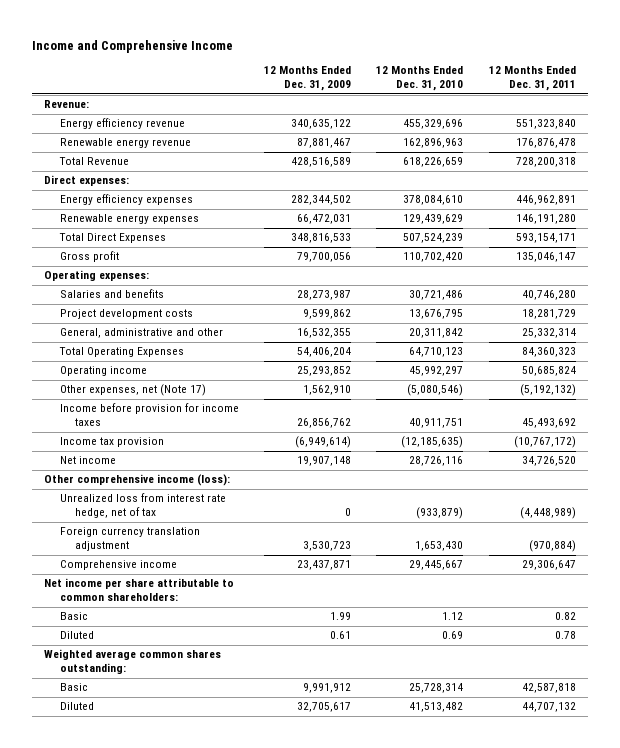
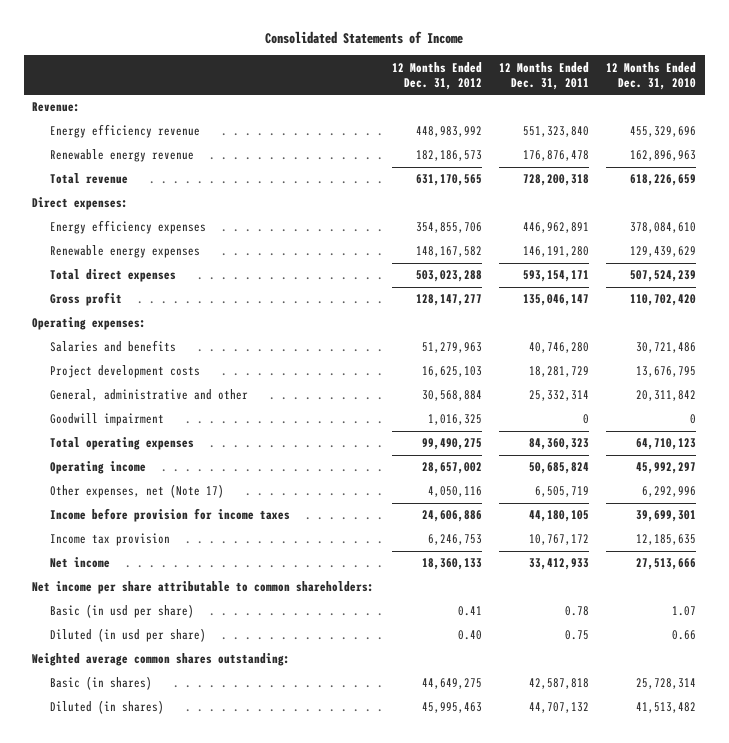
[31,39,233,53] Income and Comprehensive Income -> [265,31,464,45] Consolidated Statements of Income
[264,66,352,92] 12 Months Ended Dec. 31, 2009 -> none
none -> [391,61,482,90] 12 Months Ended Dec. 31, 2012
[58,157,129,166] Total Revenue -> [49,173,128,185] Total revenue
[58,233,166,244] Total Direct Expenses -> [49,269,176,283] Total direct expenses
none -> [49,413,164,427] Goodwill impairment
[58,347,184,358] Total Operating Expenses -> [49,437,194,451] Total operating expenses
[44,474,231,487] Other comprehensive income (loss): -> none
[59,493,226,519] Unrealized loss from interest rate hedge, net of tax -> none
[59,527,200,552] Foreign currency translation adjustment -> none
[59,560,177,571] Comprehensive income -> none
[407,384,464,397] (5,080,546) -> [642,486,697,498] 6,292,996
[519,384,576,397] (5,192,132) -> [535,486,590,498] 6,505,719
[409,418,464,429] 40,911,751 -> [636,510,697,523] 39,699,301
[521,418,576,429] 45,493,692 -> [529,510,590,523] 44,180,105
[401,436,464,449] (12,185,635) -> [636,534,697,546] 12,185,635
[513,436,576,449] (10,767,172) -> [529,534,590,546] 10,767,172
[409,456,464,467] 28,726,116 -> [636,558,697,571] 27,513,666
[521,456,576,467] 34,726,520 -> [529,558,590,571] 33,412,933
[59,612,88,621] Basic -> [49,604,194,619] Basic (in usd per share)
[442,612,464,621] 1.12 -> [672,606,697,617] 1.07
[554,612,576,621] 0.82 -> [565,606,590,617] 0.78
[59,631,94,640] Diluted -> [49,628,206,643] Diluted (in usd per share)
[442,631,464,640] 0.69 -> [672,630,697,641] 0.66
[554,631,576,640] 0.78 -> [565,630,590,641] 0.75
[59,683,88,692] Basic -> [49,676,152,691] Basic (in shares)
[59,702,94,711] Diluted -> [49,700,164,715] Diluted (in shares)

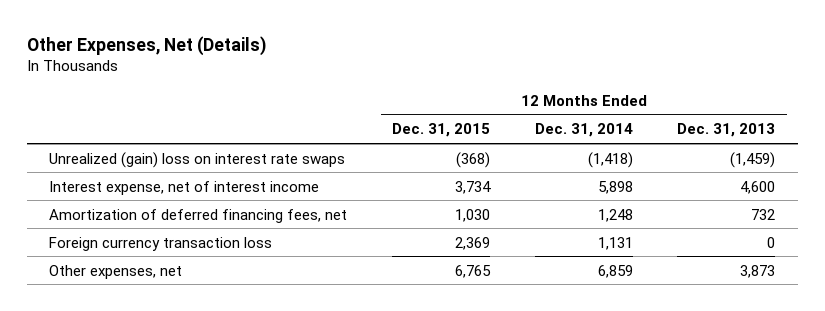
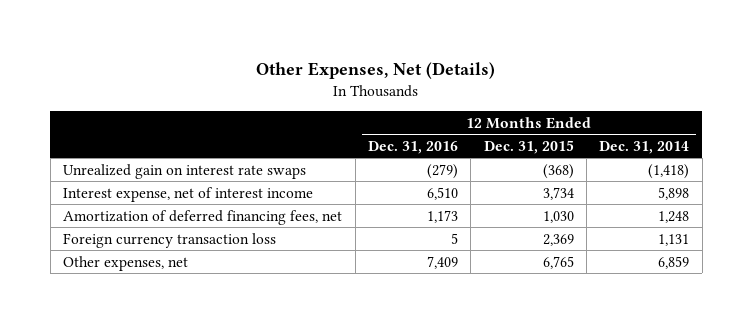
[677,123,776,138] Dec. 31, 2013 -> none
none -> [367,140,458,154] Dec. 31, 2016
[49,151,346,168] Unrealized (gain) loss on interest rate swaps -> [63,163,307,179] Unrealized gain on interest rate swaps

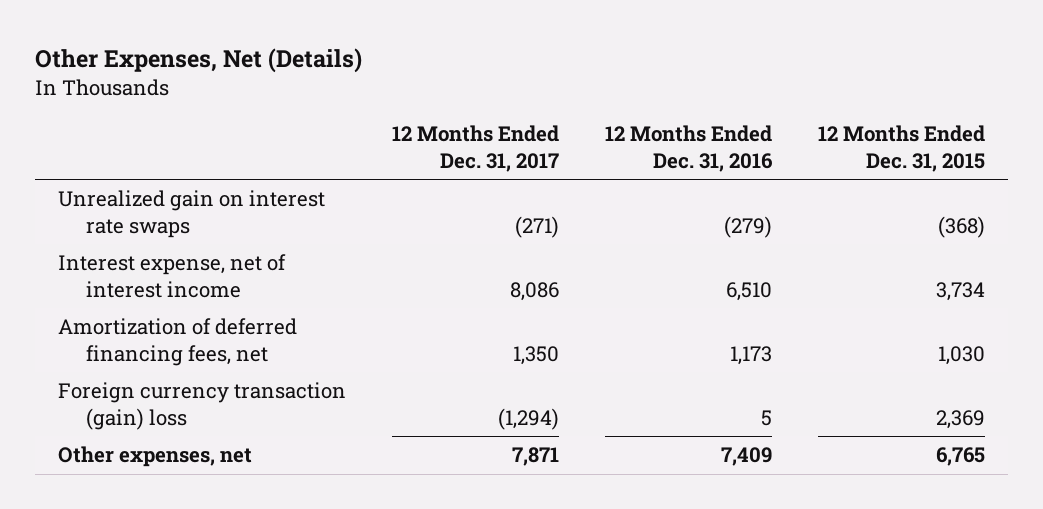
[599,140,690,154] Dec. 31, 2014 -> none
none -> [391,125,559,172] 12 Months Ended Dec. 31, 2017
[63,232,277,248] Foreign currency transaction loss -> [57,382,346,430] Foreign currency transaction (gain) loss

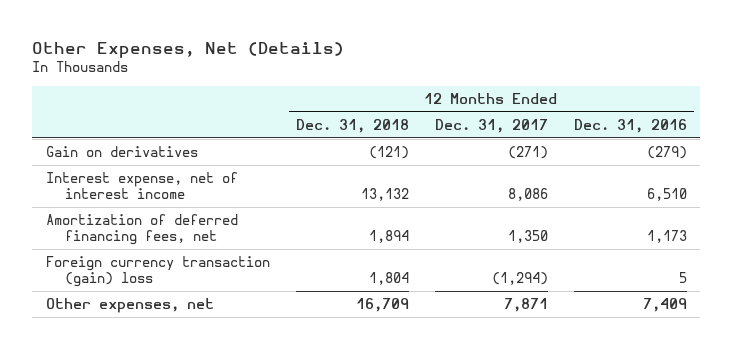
[817,125,985,172] 12 Months Ended Dec. 31, 2015 -> none
none -> [295,118,409,133] Dec. 31, 2018
[57,190,325,238] Unrealized gain on interest rate swaps -> [45,146,198,158] Gain on derivatives

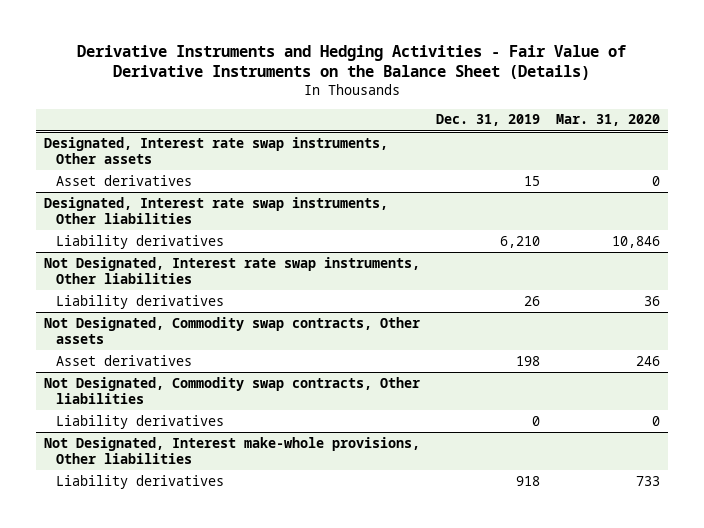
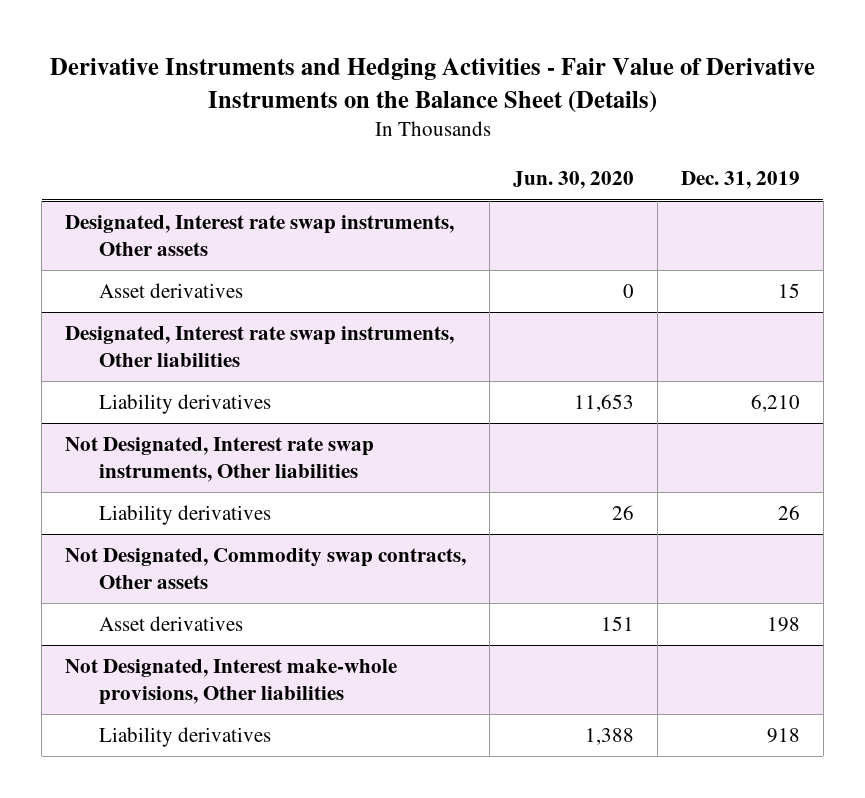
[556,114,661,127] Mar. 31, 2020 -> none
none -> [513,171,635,190] Jun. 30, 2020
[43,376,420,404] Not Designated, Commodity swap contracts, Other liabilities -> none
[56,414,225,429] Liability derivatives -> none

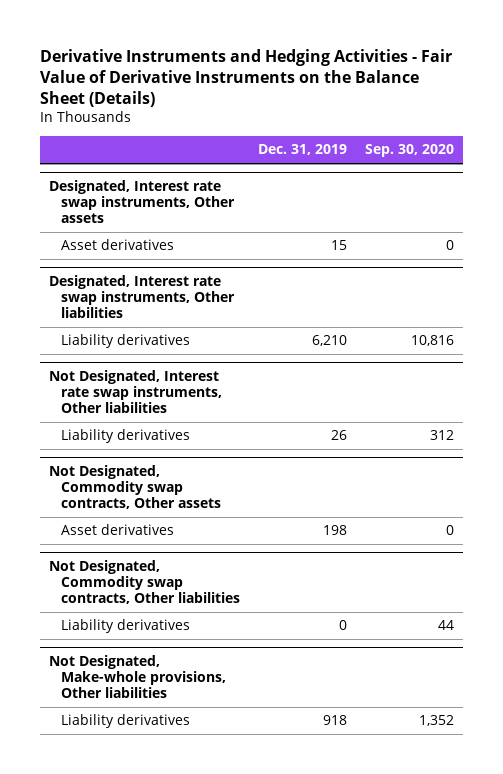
[513,171,635,190] Jun. 30, 2020 -> none
none -> [364,144,454,158] Sep. 30, 2020
none -> [49,559,241,605] Not Designated, Commodity swap contracts, Other liabilities
none -> [61,619,191,634] Liability derivatives
[65,659,398,705] Not Designated, Interest make-whole provisions, Other liabilities -> [49,654,227,699] Not Designated, Make-whole provisions, Other liabilities

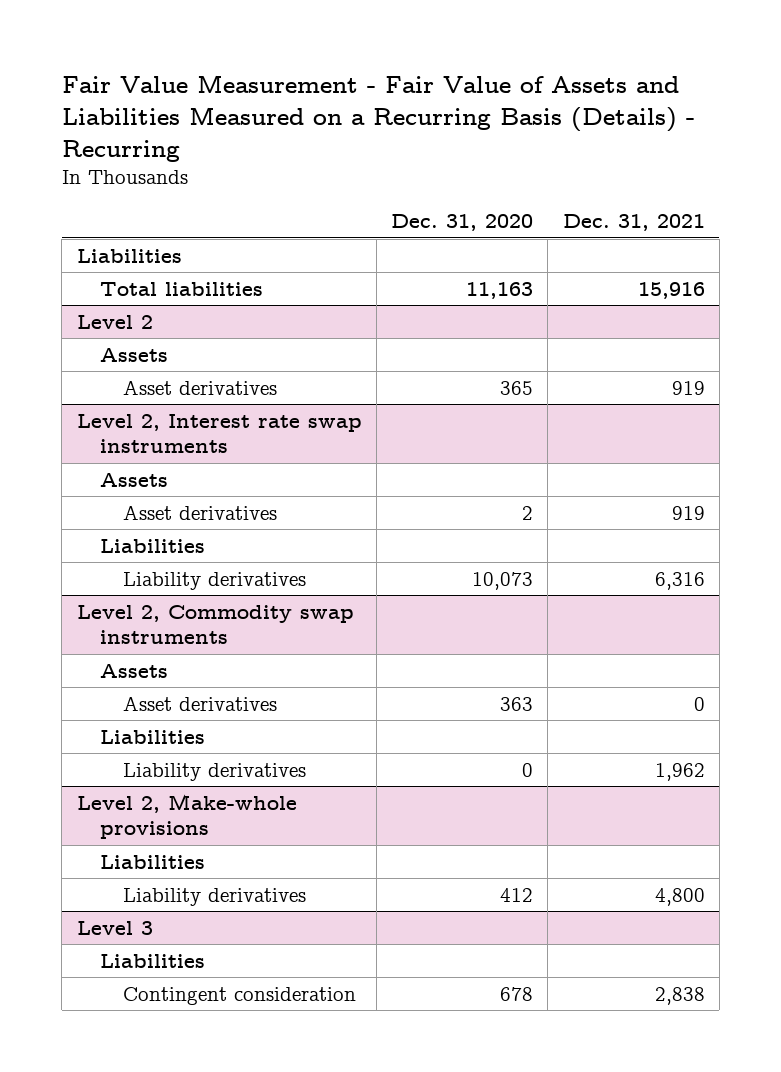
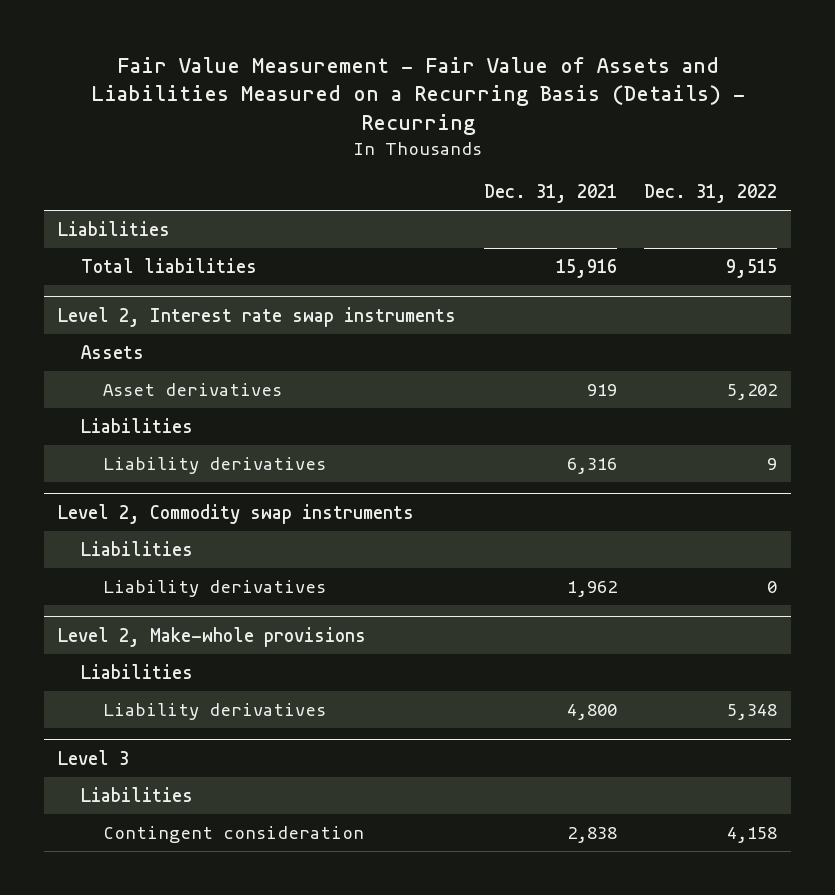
[391,213,534,231] Dec. 31, 2020 -> none
none -> [644,183,778,203] Dec. 31, 2022
[76,314,153,329] Level 2 -> none
[100,347,169,362] Assets -> none
[123,379,278,395] Asset derivatives -> none
[100,663,169,678] Assets -> none
[123,695,278,711] Asset derivatives -> none

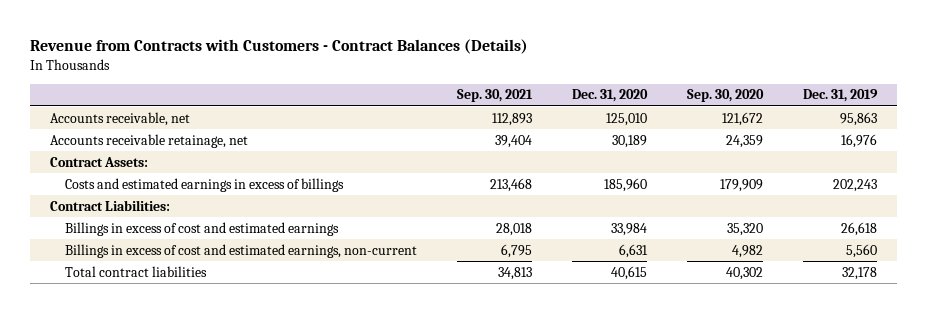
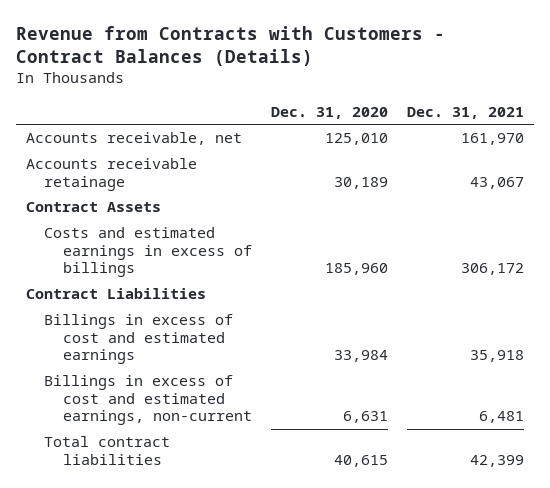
[456,89,533,103] Sep. 30, 2021 -> none
[686,89,764,103] Sep. 30, 2020 -> none
[802,89,878,103] Dec. 31, 2019 -> none
none -> [407,106,525,119] Dec. 31, 2021
[49,133,248,148] Accounts receivable retainage, net -> [25,158,197,191] Accounts receivable retainage
[49,156,148,167] Contract Assets: -> [25,202,161,213] Contract Assets
[49,199,170,211] Contract Liabilities: -> [25,288,206,300] Contract Liabilities

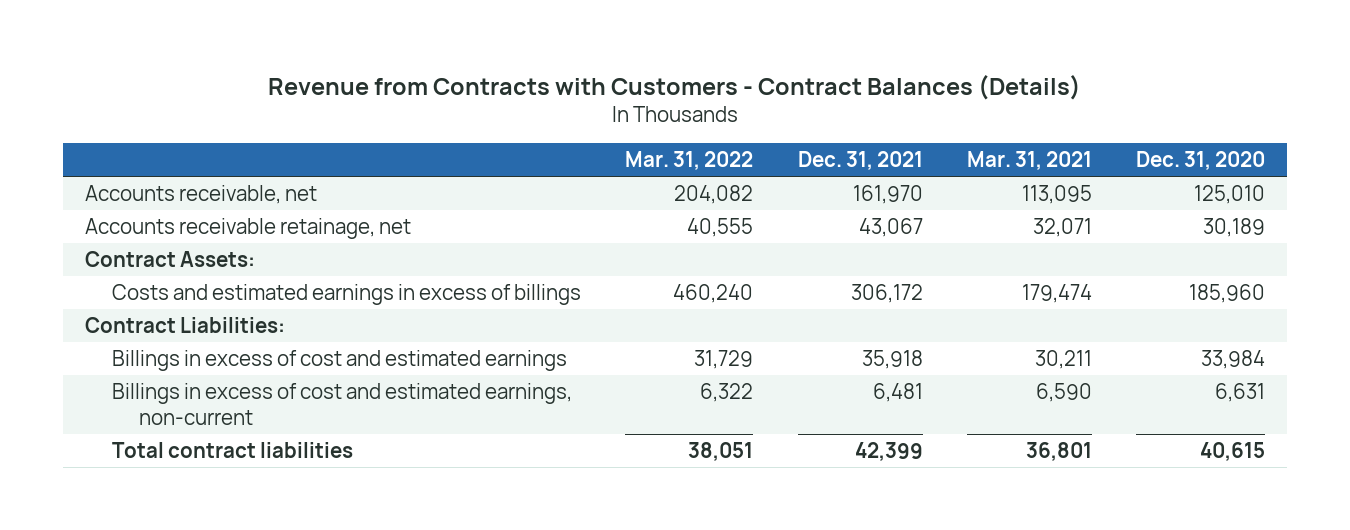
none -> [625,150,754,170] Mar. 31, 2022
none -> [966,150,1092,170] Mar. 31, 2021
[25,158,197,191] Accounts receivable retainage -> [85,218,412,240] Accounts receivable retainage, net
[25,202,161,213] Contract Assets -> [85,251,256,268] Contract Assets:
[25,288,206,300] Contract Liabilities -> [85,317,286,334] Contract Liabilities:

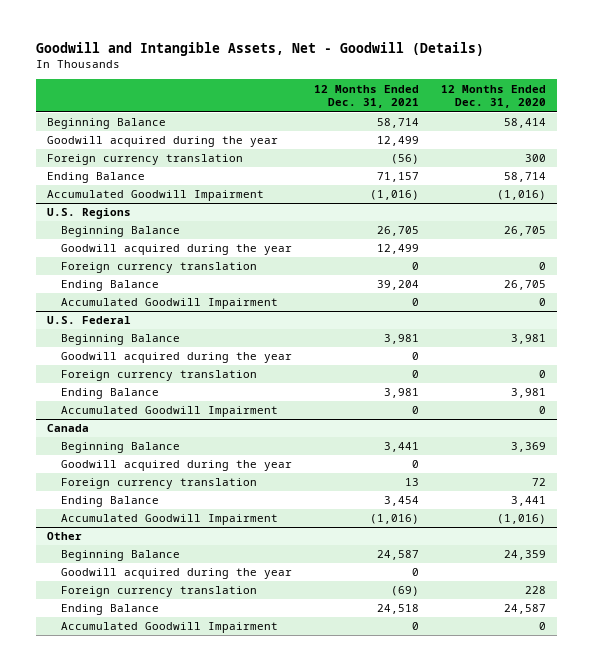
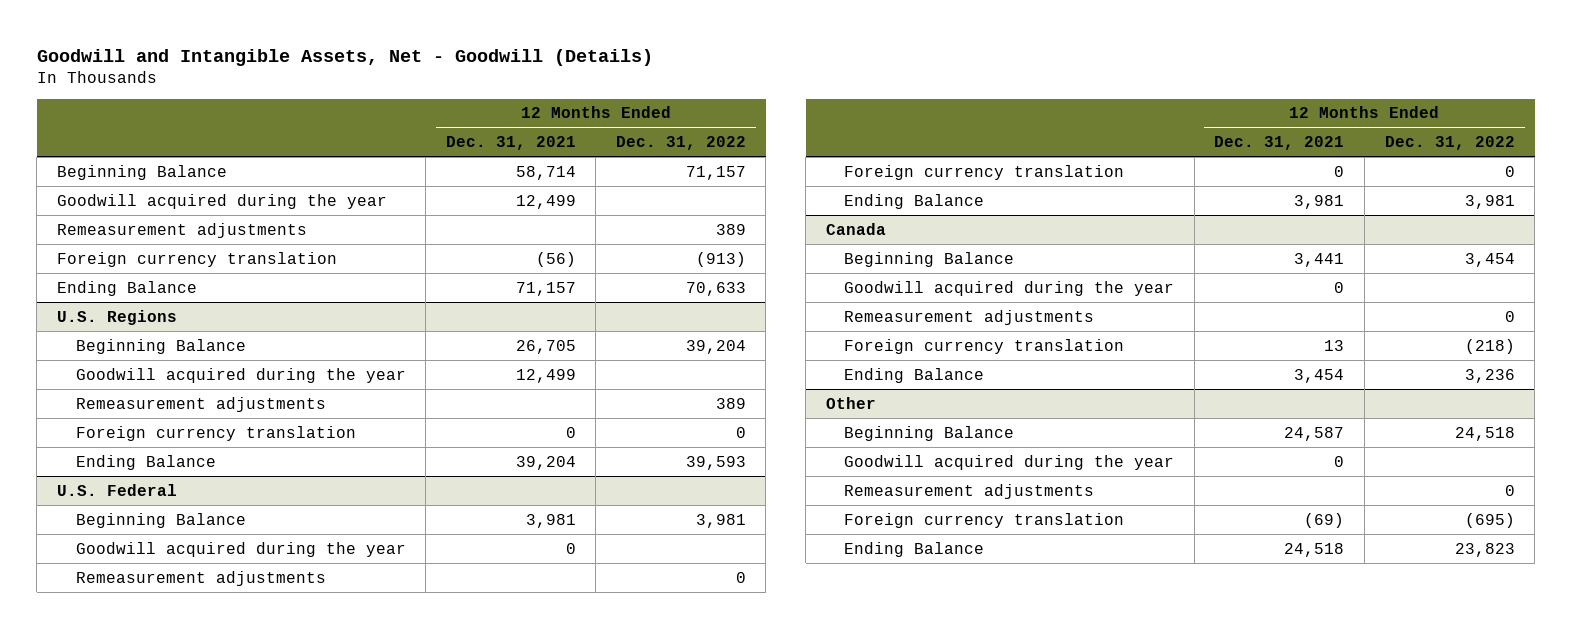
[440,84,546,109] 12 Months Ended Dec. 31, 2020 -> none
none -> [615,136,746,151] Dec. 31, 2022
none -> [56,222,307,238] Remeasurement adjustments
[46,190,264,202] Accumulated Goodwill Impairment -> none
none -> [75,396,326,412] Remeasurement adjustments
[61,298,279,310] Accumulated Goodwill Impairment -> none
none -> [75,570,326,586] Remeasurement adjustments
[61,406,279,418] Accumulated Goodwill Impairment -> none
none -> [844,309,1095,325] Remeasurement adjustments
[61,514,279,526] Accumulated Goodwill Impairment -> none
none -> [844,483,1095,499] Remeasurement adjustments
[61,622,279,634] Accumulated Goodwill Impairment -> none

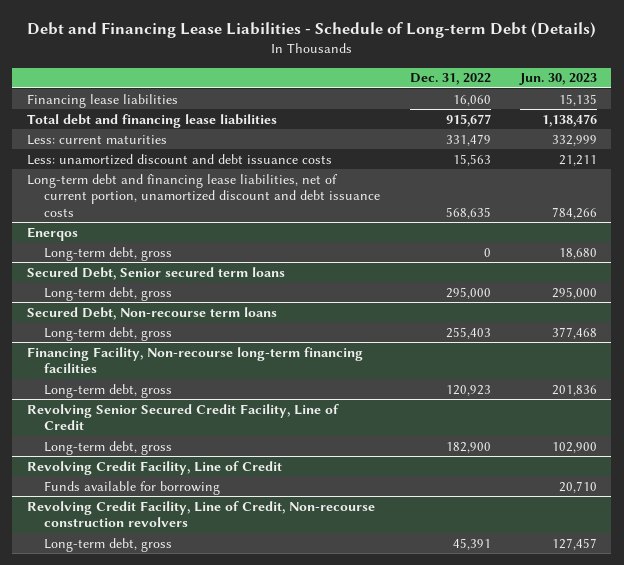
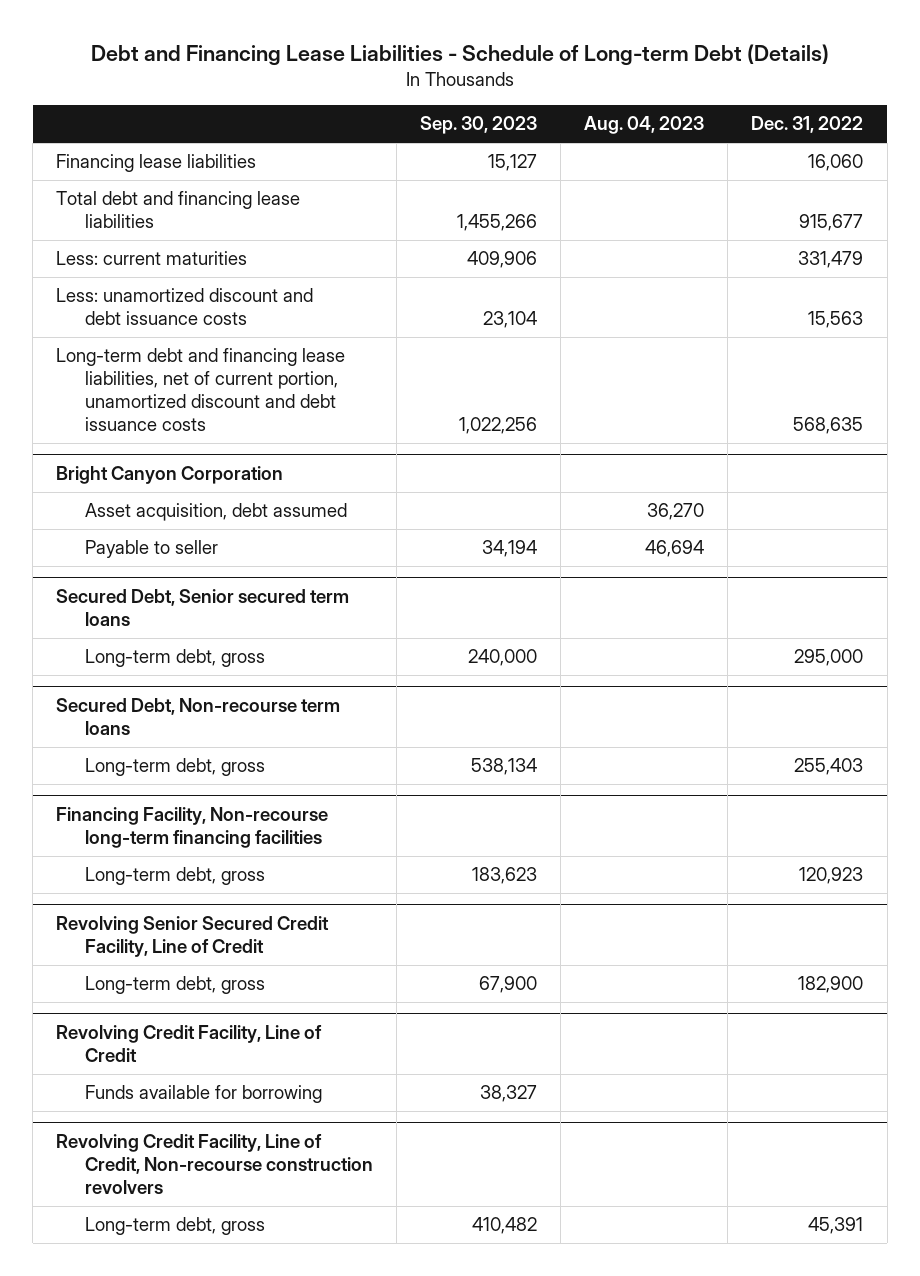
[518,73,597,86] Jun. 30, 2023 -> none
none -> [419,116,537,135] Sep. 30, 2023
none -> [584,116,705,135] Aug. 04, 2023
[26,226,78,241] Enerqos -> none
[44,246,173,261] Long-term debt, gross -> none
none -> [56,465,284,484] Bright Canyon Corporation
none -> [84,503,347,522] Asset acquisition, debt assumed
none -> [84,540,218,559] Payable to seller

